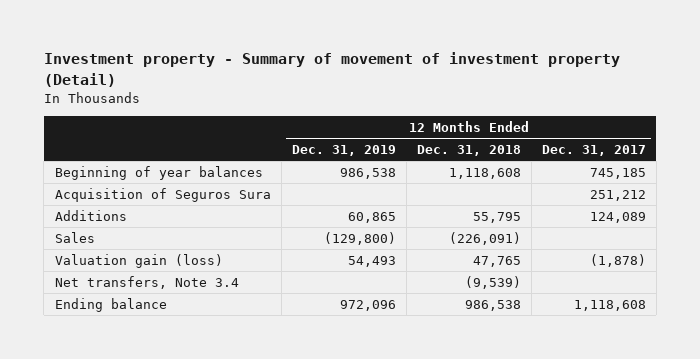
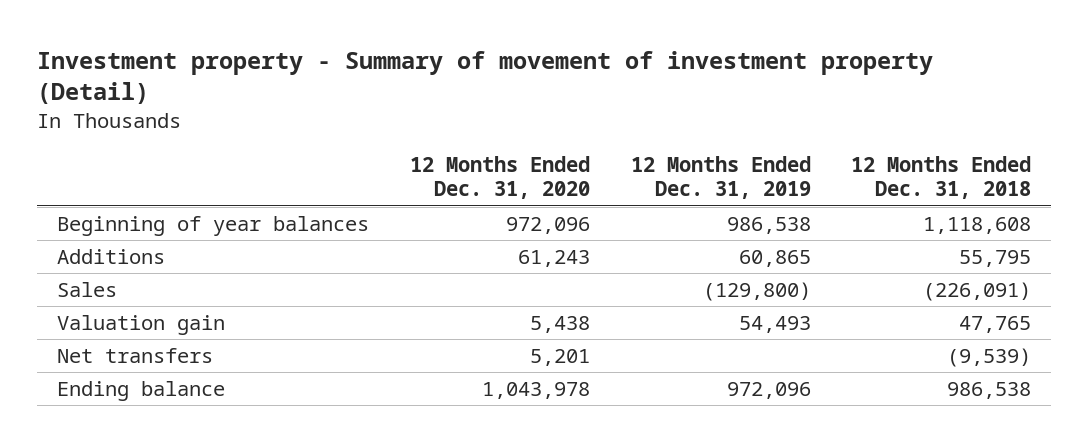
[541,144,646,156] Dec. 31, 2017 -> none
none -> [409,156,590,200] 12 Months Ended Dec. 31, 2020
[54,187,271,202] Acquisition of Seguros Sura -> none
[54,253,223,268] Valuation gain (loss) -> [57,314,226,335] Valuation gain
[54,275,239,289] Net transfers, Note 3.4 -> [57,347,214,363] Net transfers

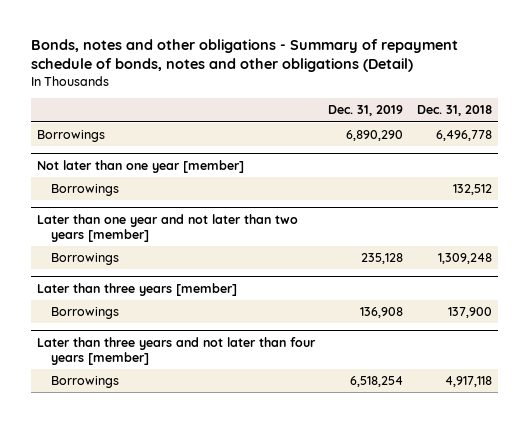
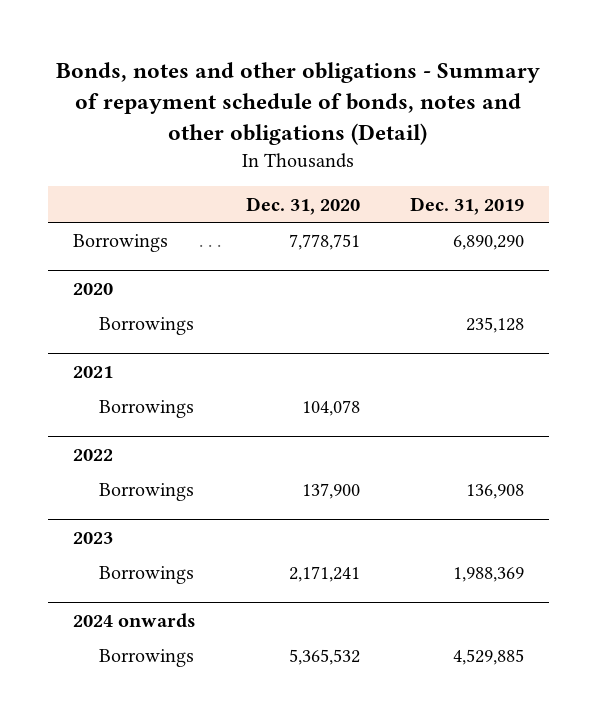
[416,105,492,117] Dec. 31, 2018 -> none
none -> [245,196,360,215] Dec. 31, 2020
[51,184,120,197] Borrowings -> none
[37,213,299,242] Later than one year and not later than two years [member] -> none
[37,159,245,173] Not later than one year [member] -> [72,282,113,295] 2020
[37,282,238,296] Later than three years [member] -> none
none -> [72,365,113,378] 2021
none -> [98,400,194,419] Borrowings
none -> [72,448,113,461] 2022
[37,336,317,365] Later than three years and not later than four years [member] -> [72,531,113,544] 2023
[350,376,404,388] 6,518,254 -> [452,567,524,583] 1,988,369
none -> [72,612,196,628] 2024 onwards
none -> [98,649,194,668] Borrowings

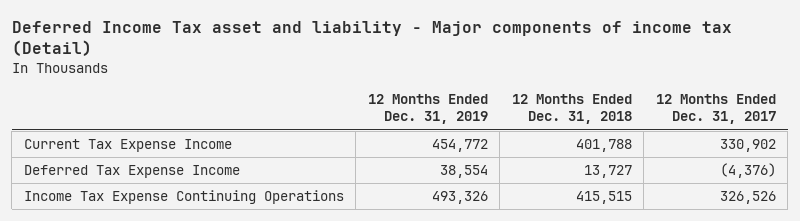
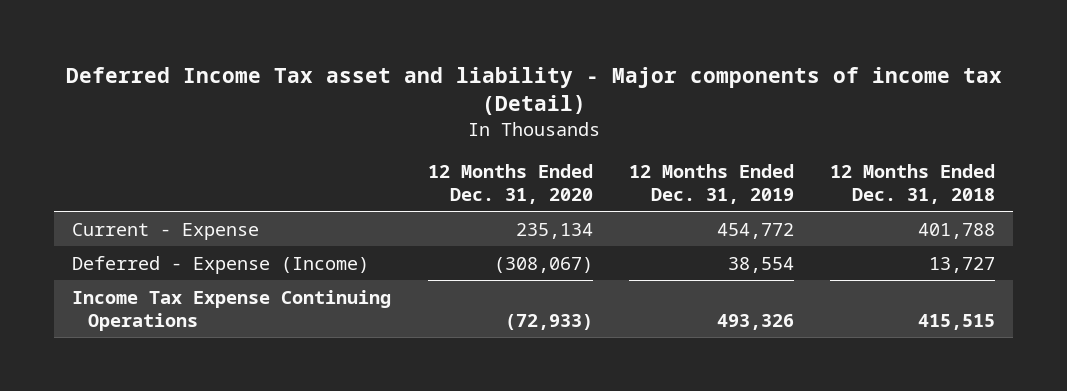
[655,94,776,125] 12 Months Ended Dec. 31, 2017 -> none
none -> [427,163,593,204] 12 Months Ended Dec. 31, 2020
[23,139,232,153] Current Tax Expense Income -> [72,222,260,240] Current - Expense
[23,165,240,179] Deferred Tax Expense Income -> [72,255,370,274] Deferred - Expense (Income)

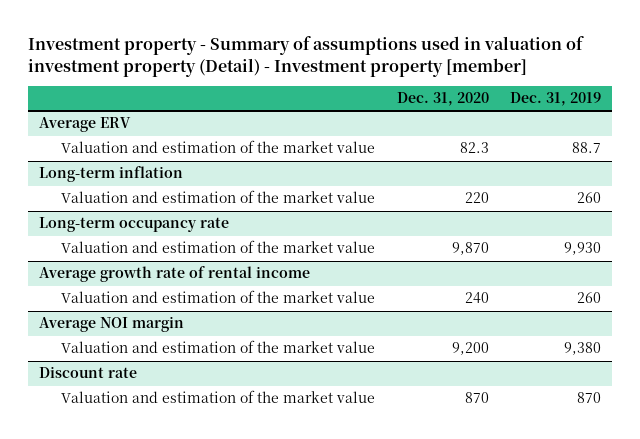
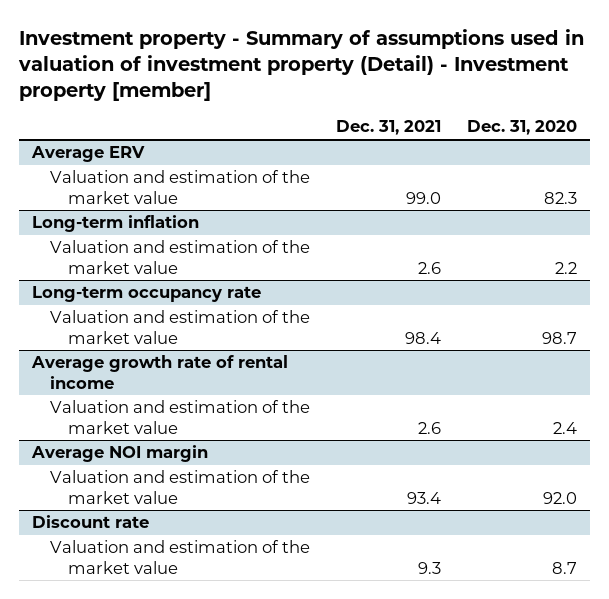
[509,92,601,107] Dec. 31, 2019 -> none
none -> [335,120,441,136] Dec. 31, 2021
[464,192,489,204] 220 -> [554,261,577,274] 2.2
[451,242,489,256] 9,870 -> [541,331,577,344] 98.7
[464,292,489,304] 240 -> [552,421,577,434] 2.4
[451,342,489,356] 9,200 -> [542,491,577,504] 92.0
[464,392,489,404] 870 -> [551,561,577,574] 8.7

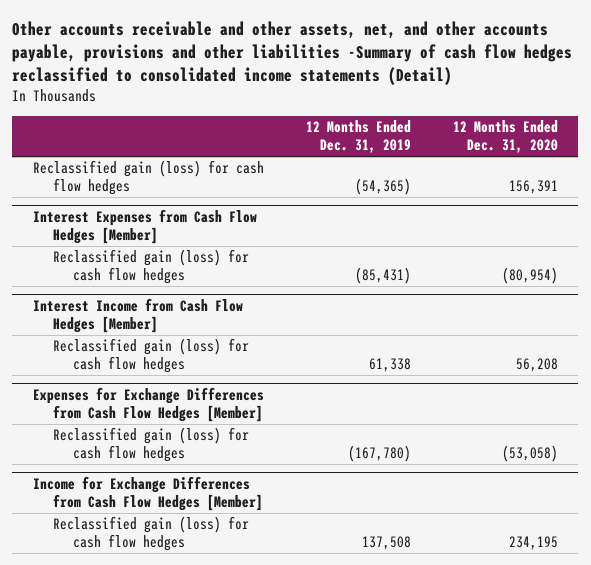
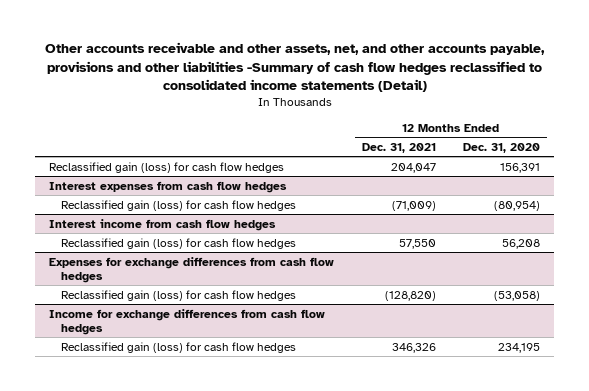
[305,120,411,153] 12 Months Ended Dec. 31, 2019 -> none
none -> [361,142,436,153] Dec. 31, 2021
[33,209,258,244] Interest Expenses from Cash Flow Hedges [Member] -> [48,180,287,193] Interest expenses from cash flow hedges
[33,298,244,333] Interest Income from Cash Flow Hedges [Member] -> [48,218,276,231] Interest income from cash flow hedges
[33,387,265,422] Expenses for Exchange Differences from Cash Flow Hedges [Member] -> [48,256,334,283] Expenses for exchange differences from cash flow hedges
[33,476,264,511] Income for Exchange Differences from Cash Flow Hedges [Member] -> [48,308,325,335] Income for exchange differences from cash flow hedges

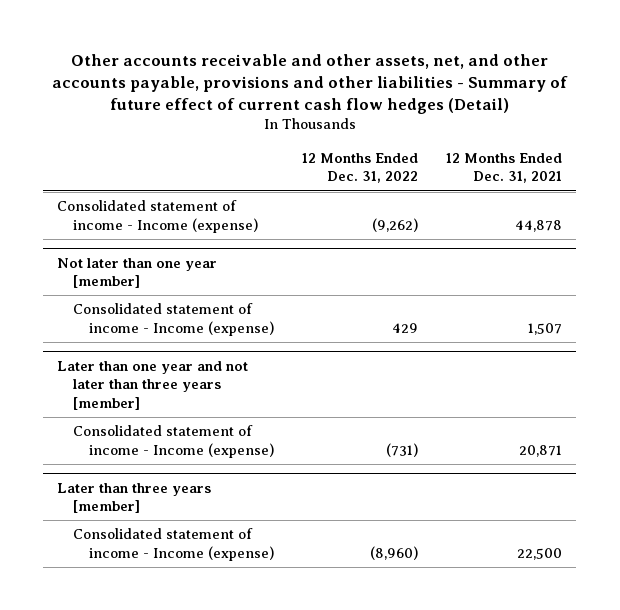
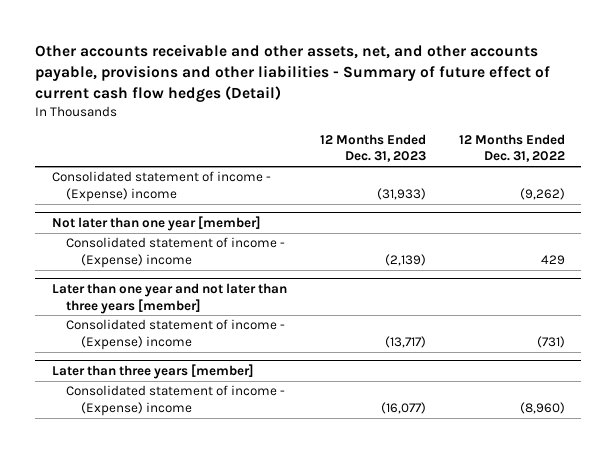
[446,152,563,184] 12 Months Ended Dec. 31, 2021 -> none
none -> [319,133,426,163] 12 Months Ended Dec. 31, 2023
[57,200,259,233] Consolidated statement of income - Income (expense) -> [51,171,271,203] Consolidated statement of income - (Expense) income
[73,303,275,336] Consolidated statement of income - Income (expense) -> [66,237,286,269] Consolidated statement of income - (Expense) income
[73,425,275,458] Consolidated statement of income - Income (expense) -> [66,319,286,351] Consolidated statement of income - (Expense) income
[73,528,275,561] Consolidated statement of income - Income (expense) -> [66,385,286,417] Consolidated statement of income - (Expense) income

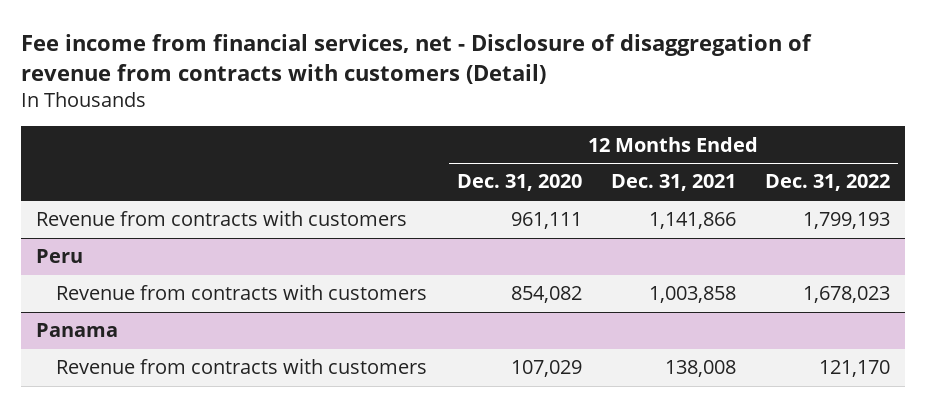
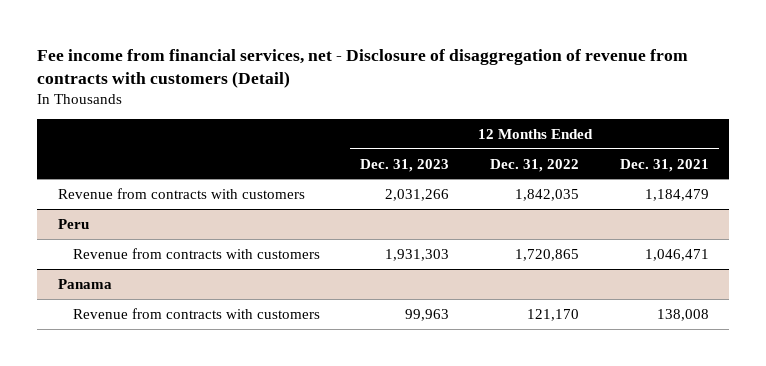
[456,174,582,192] Dec. 31, 2020 -> none
none -> [360,158,450,172] Dec. 31, 2023
[648,212,736,230] 1,141,866 -> [644,188,709,201] 1,184,479
[803,212,891,230] 1,799,193 -> [515,188,580,201] 1,842,035
[648,286,736,304] 1,003,858 -> [644,248,709,261] 1,046,471
[803,286,891,304] 1,678,023 -> [515,248,580,261] 1,720,865

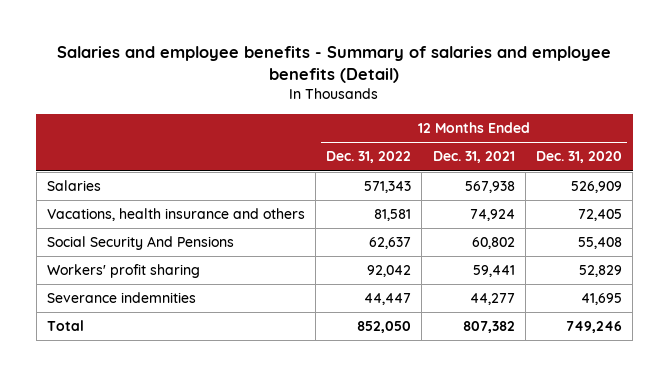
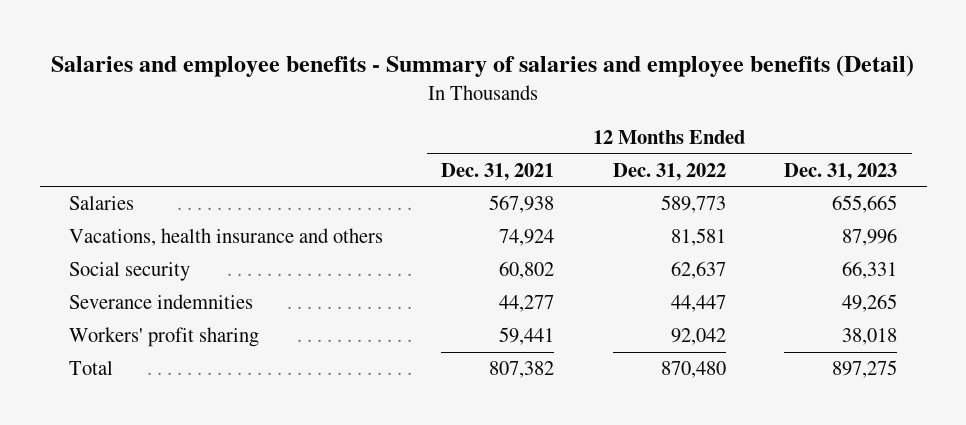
[535,151,622,164] Dec. 31, 2020 -> none
none -> [784,162,898,181] Dec. 31, 2023
[364,181,412,194] 571,343 -> [660,195,726,214] 589,773
[46,236,234,251] Social Security And Pensions -> [68,262,190,282] Social security
[46,264,200,279] Workers' profit sharing -> [68,327,259,348] Workers' profit sharing
[357,321,412,334] 852,050 -> [660,361,726,379] 870,480

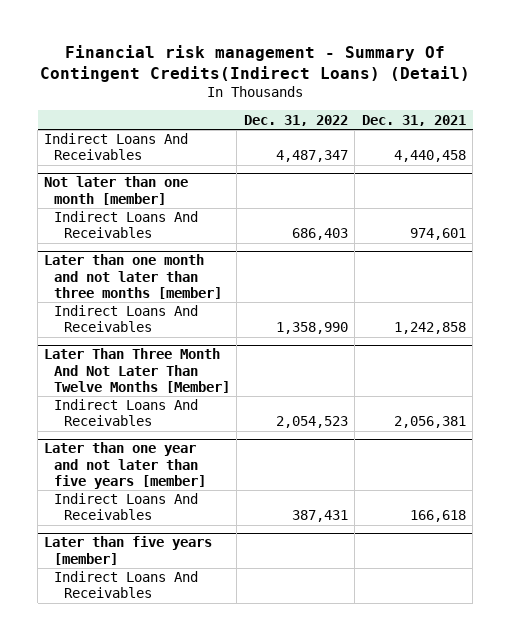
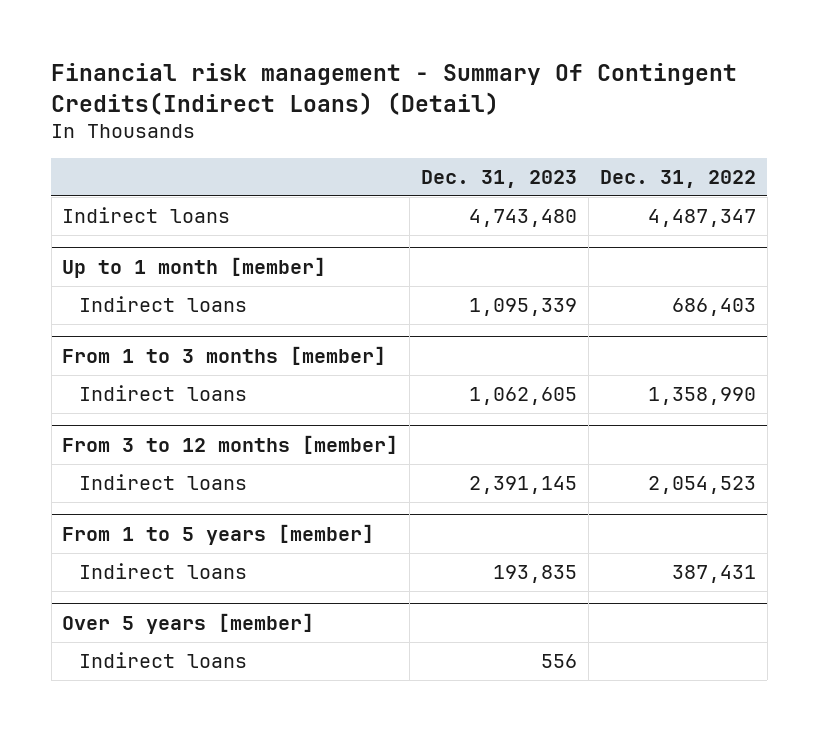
[361,114,466,126] Dec. 31, 2021 -> none
none -> [421,169,578,188] Dec. 31, 2023
[44,133,189,161] Indirect Loans And Receivables -> [62,207,231,224] Indirect loans
[44,176,189,205] Not later than one month [member] -> [62,256,327,278] Up to 1 month [member]
[54,211,199,239] Indirect Loans And Receivables -> [78,296,247,313] Indirect loans
[44,254,223,299] Later than one month and not later than three months [member] -> [62,345,387,365] From 1 to 3 months [member]
[54,305,199,333] Indirect Loans And Receivables -> [78,385,247,402] Indirect loans
[44,348,231,393] Later Than Three Month And Not Later Than Twelve Months [Member] -> [62,434,399,454] From 3 to 12 months [member]
[54,399,199,427] Indirect Loans And Receivables -> [78,474,247,491] Indirect loans
[44,442,207,489] Later than one year and not later than five years [member] -> [62,523,375,545] From 1 to 5 years [member]
[54,493,199,521] Indirect Loans And Receivables -> [78,563,247,580] Indirect loans
[44,536,213,565] Later than five years [member] -> [62,612,315,634] Over 5 years [member]
[54,571,199,599] Indirect Loans And Receivables -> [78,652,247,669] Indirect loans

